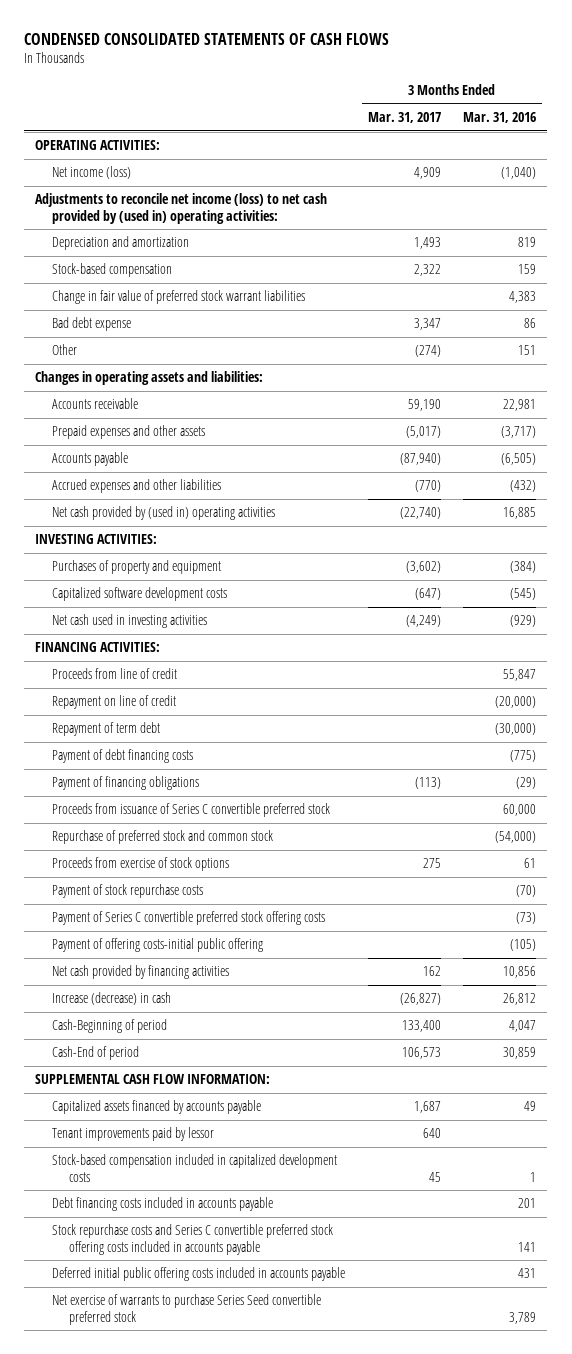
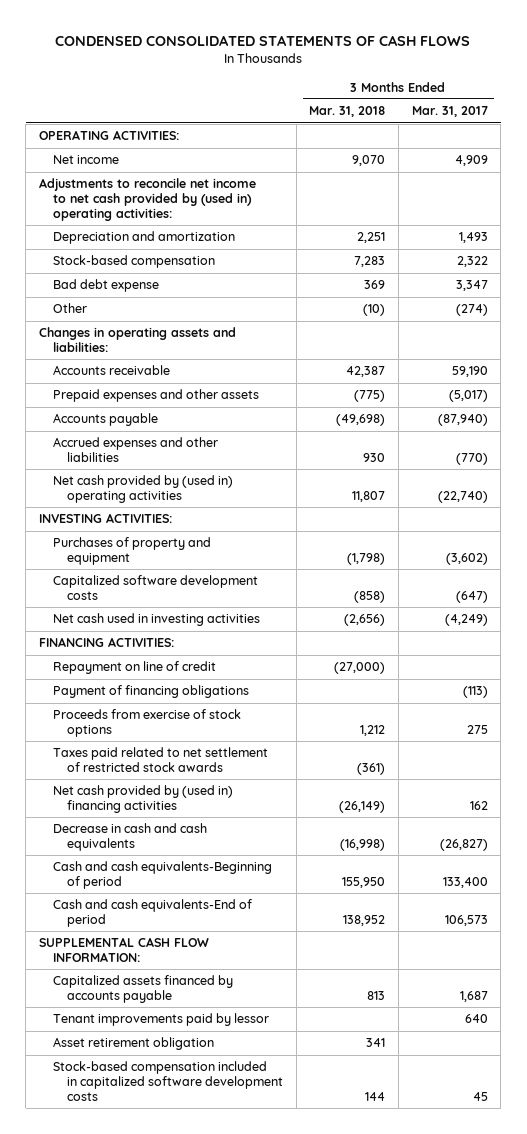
[463,112,537,124] Mar. 31, 2016 -> none
none -> [309,106,386,118] Mar. 31, 2018
[52,166,132,180] Net income (loss) -> [53,155,120,165] Net income
[35,193,328,224] Adjustments to reconcile net income (loss) to net cash provided by (used in) operating activities: -> [39,178,257,221] Adjustments to reconcile net income to net cash provided by (used in) operating activities:
[52,290,306,305] Change in fair value of preferred stock warrant liabilities -> none
[52,668,178,680] Proceeds from line of credit -> none
[52,722,161,737] Repayment of term debt -> none
[52,749,194,764] Payment of debt financing costs -> none
[52,803,331,818] Proceeds from issuance of Series C convertible preferred stock -> none
[52,830,274,845] Repurchase of preferred stock and common stock -> none
[52,884,204,899] Payment of stock repurchase costs -> none
[52,911,326,926] Payment of Series C convertible preferred stock offering costs -> none
[52,938,264,953] Payment of offering costs-initial public offering -> none
none -> [53,747,269,772] Taxes paid related to net settlement of restricted stock awards
[52,965,230,980] Net cash provided by financing activities -> [53,785,234,813] Net cash provided by (used in) financing activities
[52,992,172,1006] Increase (decrease) in cash -> [53,823,208,851] Decrease in cash and cash equivalents
[52,1019,168,1034] Cash-Beginning of period -> [53,861,273,889] Cash and cash equivalents-Beginning of period
[52,1046,140,1061] Cash-End of period -> [53,899,253,927] Cash and cash equivalents-End of period
[52,1197,274,1212] Debt financing costs included in accounts payable -> none
[52,1224,334,1255] Stock repurchase costs and Series C convertible preferred stock offering costs included in accounts payable -> none
[52,1267,346,1282] Deferred initial public offering costs included in accounts payable -> none
[52,1294,322,1325] Net exercise of warrants to purchase Series Seed convertible preferred stock -> none
none -> [53,1037,215,1051] Asset retirement obligation
[52,1154,338,1182] Stock-based compensation included in capitalized development costs -> [53,1061,284,1101] Stock-based compensation included in capitalized software development costs

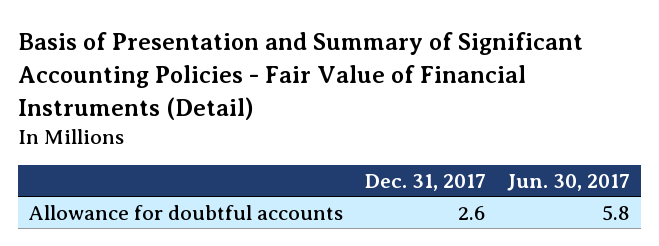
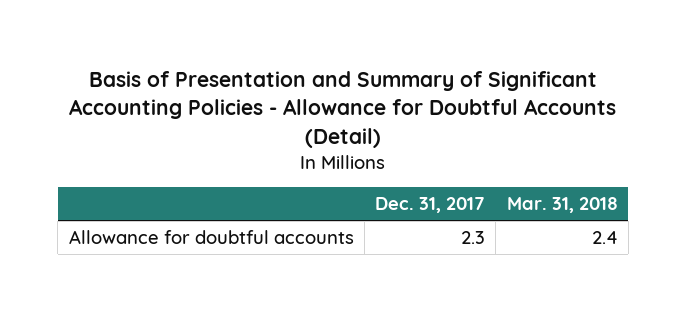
[17,32,583,120] Basis of Presentation and Summary of Significant Accounting Policies - Fair Value of Financial Instruments (Detail) -> [69,70,617,148] Basis of Presentation and Summary of Significant Accounting Policies - Allowance for Doubtful Accounts (Detail)
[507,173,631,191] Jun. 30, 2017 -> none
none -> [506,197,618,214] Mar. 31, 2018
[457,205,486,220] 2.6 -> [461,231,486,245] 2.3

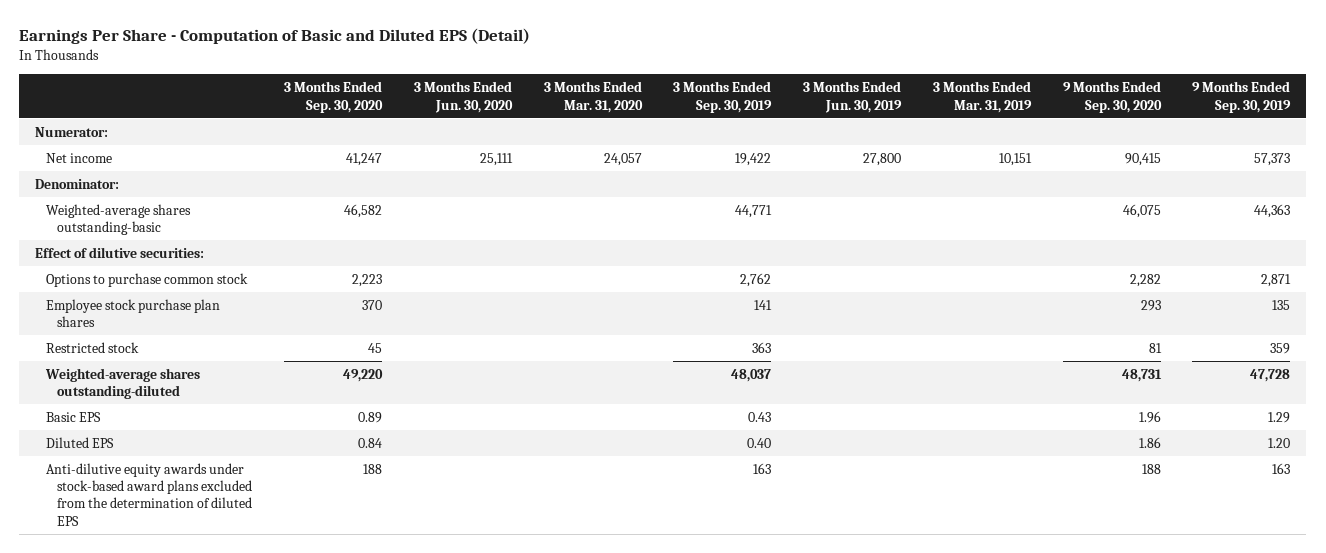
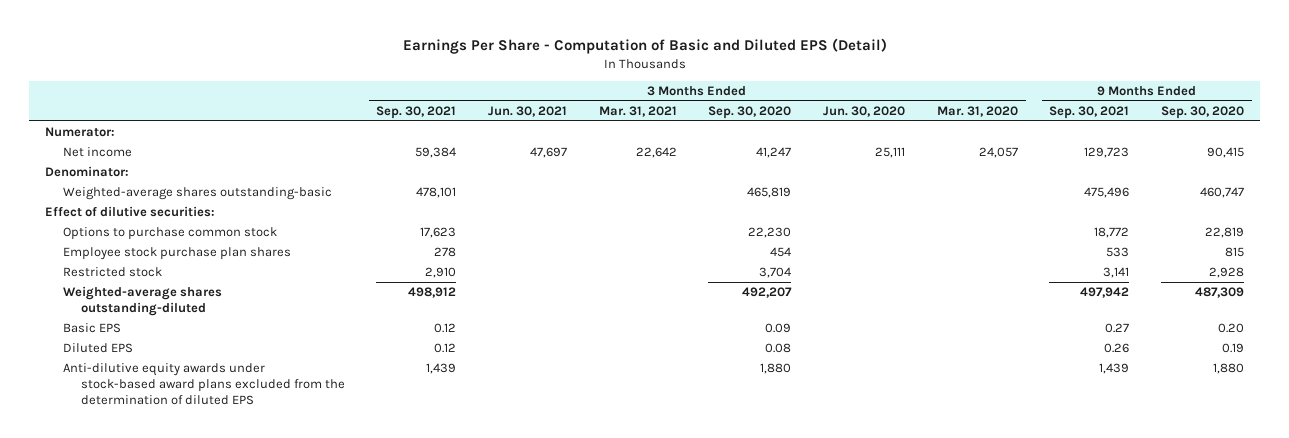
[673,81,773,113] 3 Months Ended Sep. 30, 2019 -> none
[803,81,903,113] 3 Months Ended Jun. 30, 2019 -> none
[932,81,1032,113] 3 Months Ended Mar. 31, 2019 -> none
[1192,81,1292,113] 9 Months Ended Sep. 30, 2019 -> none
none -> [376,105,457,119] Sep. 30, 2021
none -> [488,105,568,117] Jun. 30, 2021
none -> [598,105,677,117] Mar. 31, 2021
none -> [1049,105,1130,119] Sep. 30, 2021
[344,203,383,218] 46,582 -> [747,187,792,199] 465,819
[1122,203,1161,218] 46,075 -> [1200,187,1245,199] 460,747
[352,273,383,287] 2,223 -> [748,227,792,239] 22,230
[1129,273,1161,287] 2,282 -> [1205,227,1245,239] 22,819
[362,299,383,310] 370 -> [770,247,792,258] 454
[1140,299,1161,311] 293 -> [1225,247,1245,258] 815
[368,342,383,353] 45 -> [759,267,792,279] 3,704
[1148,342,1162,353] 81 -> [1209,267,1245,279] 2,928
[343,368,384,382] 49,220 -> [742,287,793,299] 492,207
[1121,368,1162,382] 48,731 -> [1195,287,1245,299] 487,309
[358,411,383,423] 0.89 -> [765,323,792,334] 0.09
[1138,410,1161,423] 1.96 -> [1218,323,1245,334] 0.20
[358,437,383,448] 0.84 -> [765,343,792,354] 0.08
[1138,436,1161,448] 1.86 -> [1222,343,1245,354] 0.19
[363,463,383,474] 188 -> [760,363,792,375] 1,880
[1141,463,1161,474] 188 -> [1213,363,1245,375] 1,880

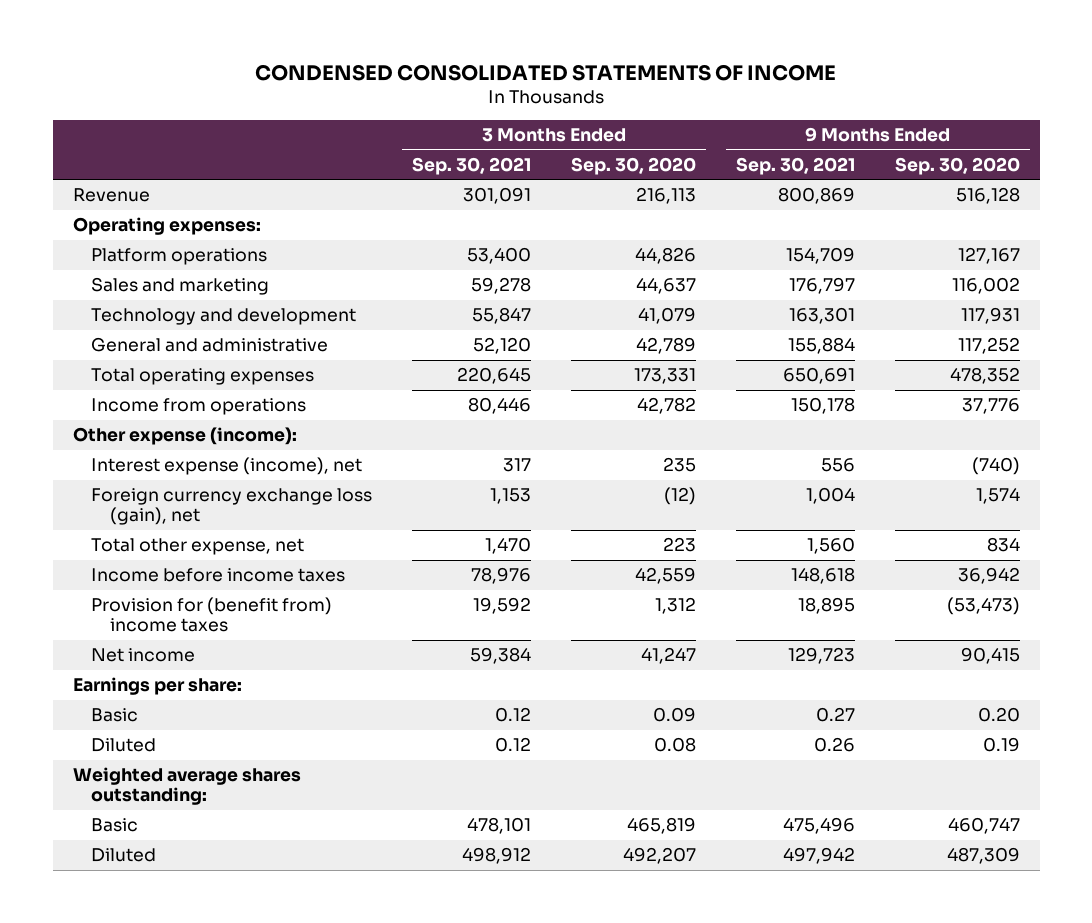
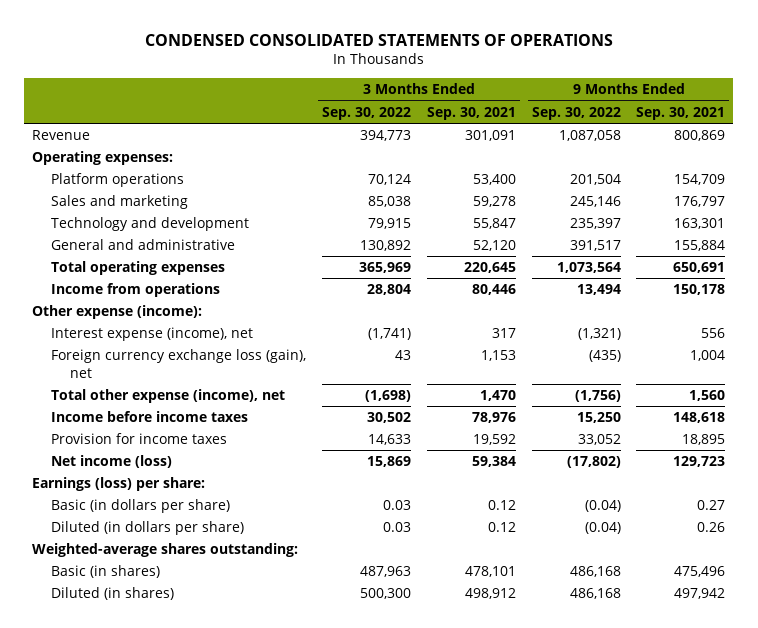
[255,63,837,81] CONDENSED CONSOLIDATED STATEMENTS OF INCOME -> [144,33,613,46] CONDENSED CONSOLIDATED STATEMENTS OF OPERATIONS
[570,156,696,175] Sep. 30, 2020 -> none
[894,156,1020,175] Sep. 30, 2020 -> none
none -> [321,106,411,120] Sep. 30, 2022
none -> [531,106,621,120] Sep. 30, 2022
[91,538,305,556] Total other expense, net -> [50,389,285,404] Total other expense (income), net
[91,597,333,633] Provision for (benefit from) income taxes -> [50,433,227,445] Provision for income taxes
[91,648,196,663] Net income -> [50,455,172,469] Net income (loss)
[72,677,242,696] Earnings per share: -> [32,477,206,492] Earnings (loss) per share:
[91,708,139,723] Basic -> [50,499,230,514] Basic (in dollars per share)
[91,738,157,753] Diluted -> [50,521,244,536] Diluted (in dollars per share)
[72,767,301,806] Weighted average shares outstanding: -> [32,543,299,558] Weighted-average shares outstanding:
[91,818,139,833] Basic -> [50,565,160,579] Basic (in shares)
[91,848,157,863] Diluted -> [50,587,174,601] Diluted (in shares)

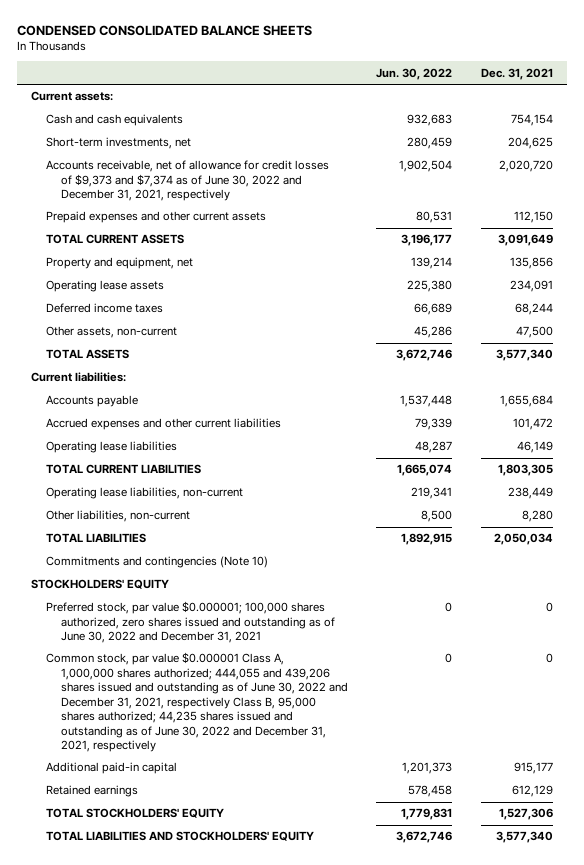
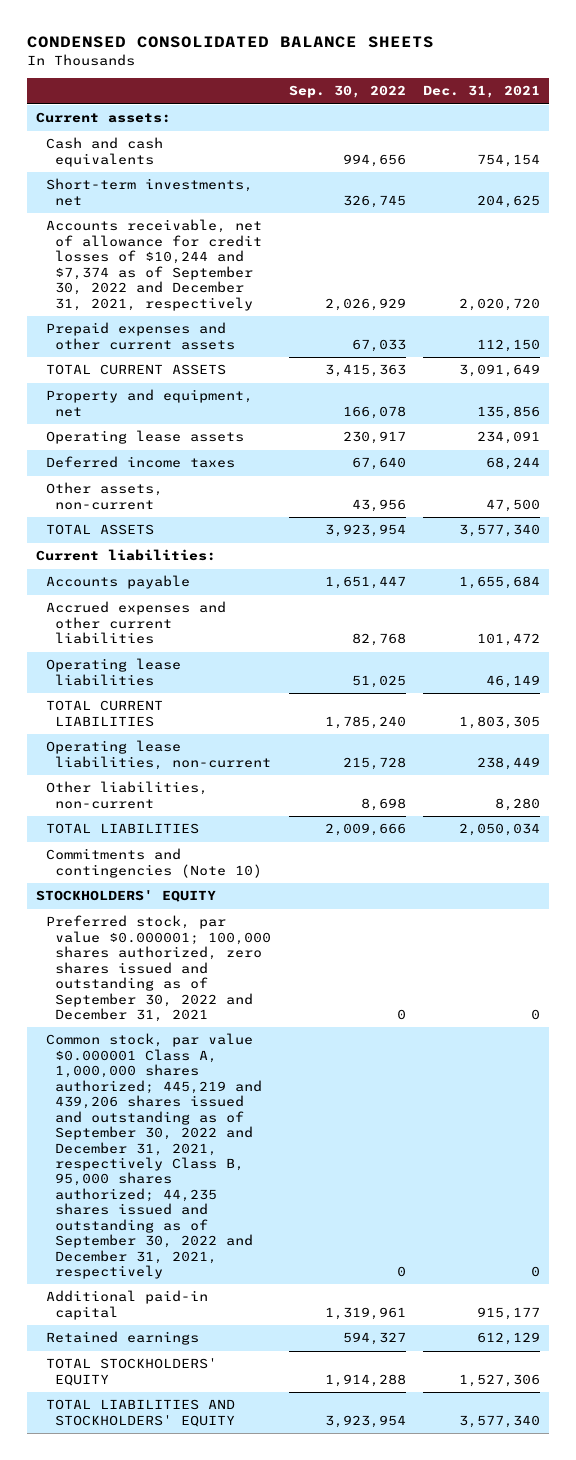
[376,67,453,80] Jun. 30, 2022 -> none
none -> [288,85,406,99] Sep. 30, 2022
[45,160,329,202] Accounts receivable, net of allowance for credit losses of $9,373 and $7,374 as of June 30, 2022 and December 31, 2021, respectively -> [45,219,262,311] Accounts receivable, net of allowance for credit losses of $10,244 and $7,374 as of September 30, 2022 and December 31, 2021, respectively
[45,601,335,644] Preferred stock, par value $0.000001; 100,000 shares authorized, zero shares issued and outstanding as of June 30, 2022 and December 31, 2021 -> [45,915,271,1023] Preferred stock, par value $0.000001; 100,000 shares authorized, zero shares issued and outstanding as of September 30, 2022 and December 31, 2021
[45,652,348,753] Common stock, par value $0.000001 Class A, 1,000,000 shares authorized; 444,055 and 439,206 shares issued and outstanding as of June 30, 2022 and December 31, 2021, respectively Class B, 95,000 shares authorized; 44,235 shares issued and outstanding as of June 30, 2022 and December 31, 2021, respectively -> [45,1033,262,1280] Common stock, par value $0.000001 Class A, 1,000,000 shares authorized; 445,219 and 439,206 shares issued and outstanding as of September 30, 2022 and December 31, 2021, respectively Class B, 95,000 shares authorized; 44,235 shares issued and outstanding as of September 30, 2022 and December 31, 2021, respectively

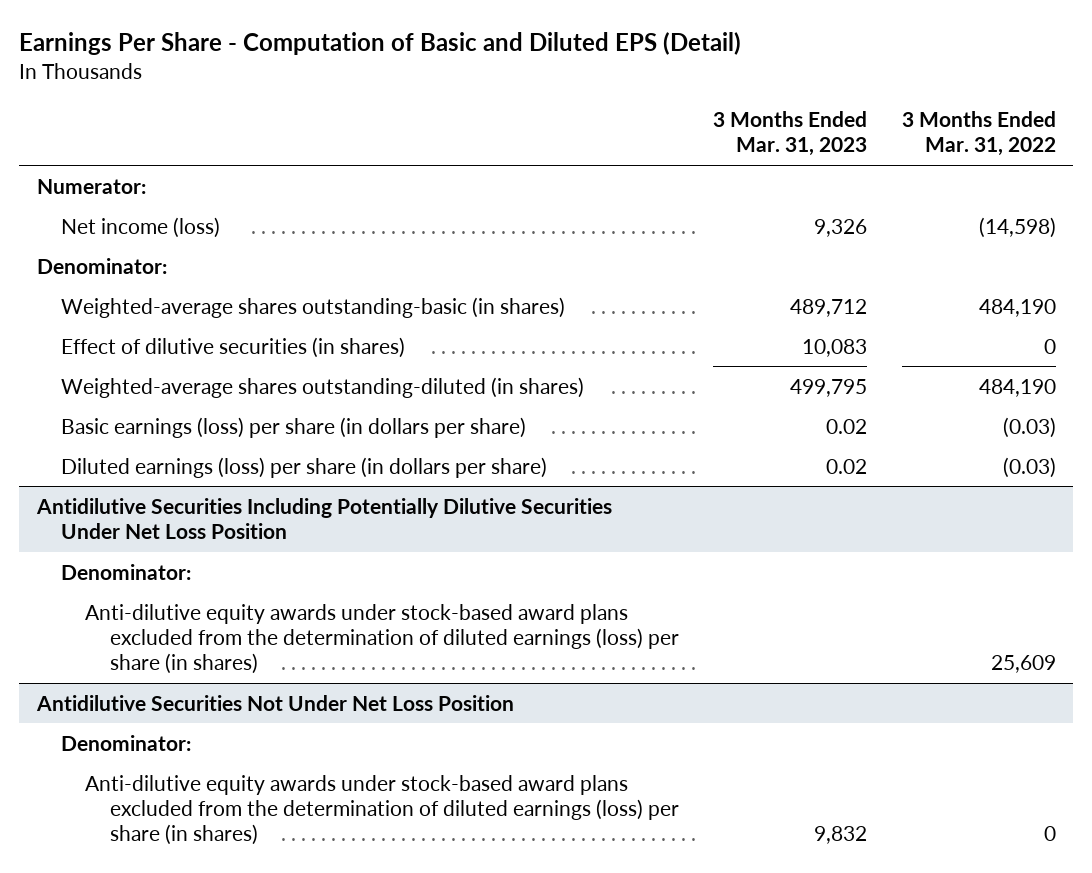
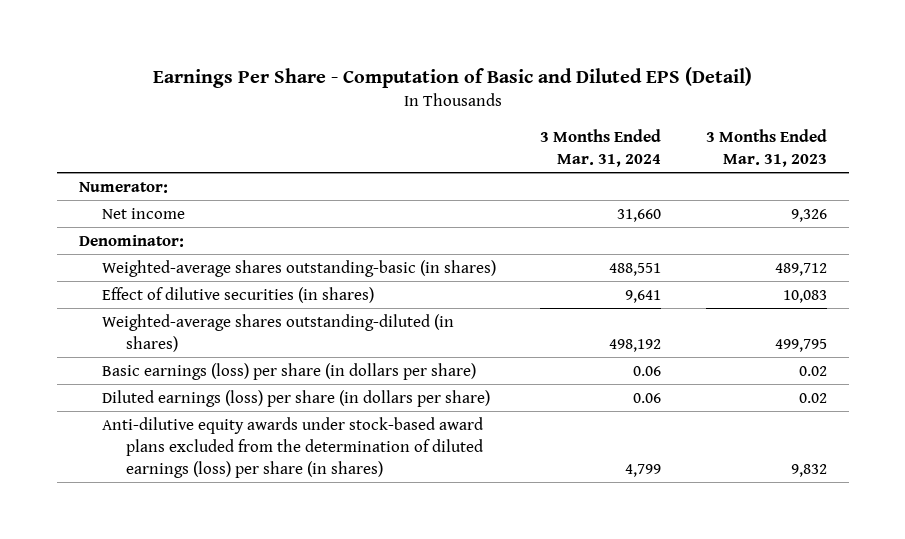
[901,111,1056,157] 3 Months Ended Mar. 31, 2022 -> none
none -> [540,129,662,167] 3 Months Ended Mar. 31, 2024
[60,216,220,238] Net income (loss) -> [102,207,186,219] Net income
[35,497,612,539] Antidilutive Securities Including Potentially Dilutive Securities Under Net Loss Position -> none
[60,563,191,580] Denominator: -> none
[85,603,679,675] Anti-dilutive equity awards under stock-based award plans excluded from the determination of diluted earnings (loss) per share (in shares) -> none
[35,694,514,711] Antidilutive Securities Not Under Net Loss Position -> none
[60,734,191,751] Denominator: -> none

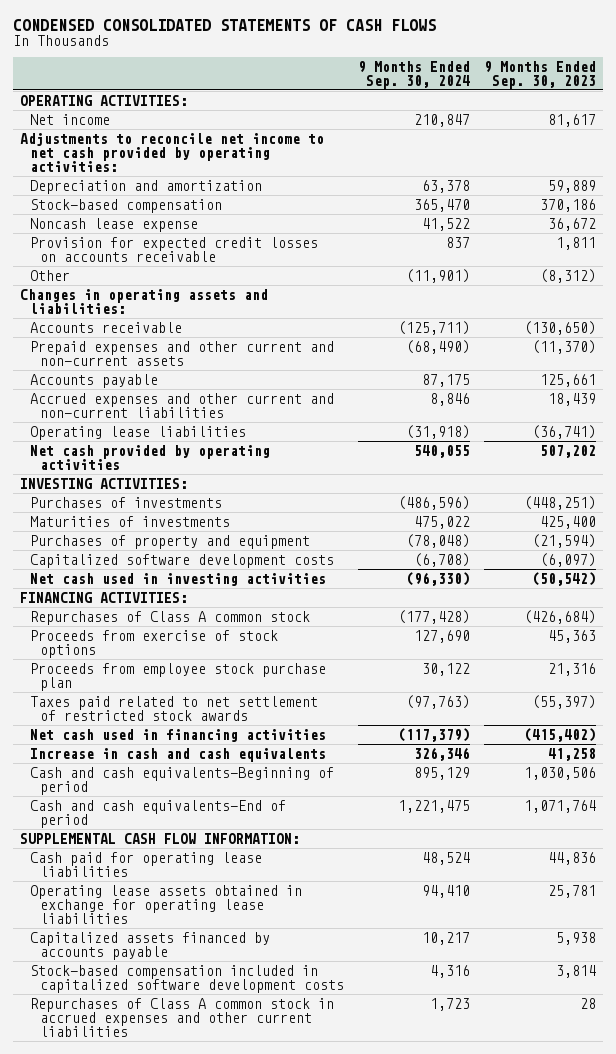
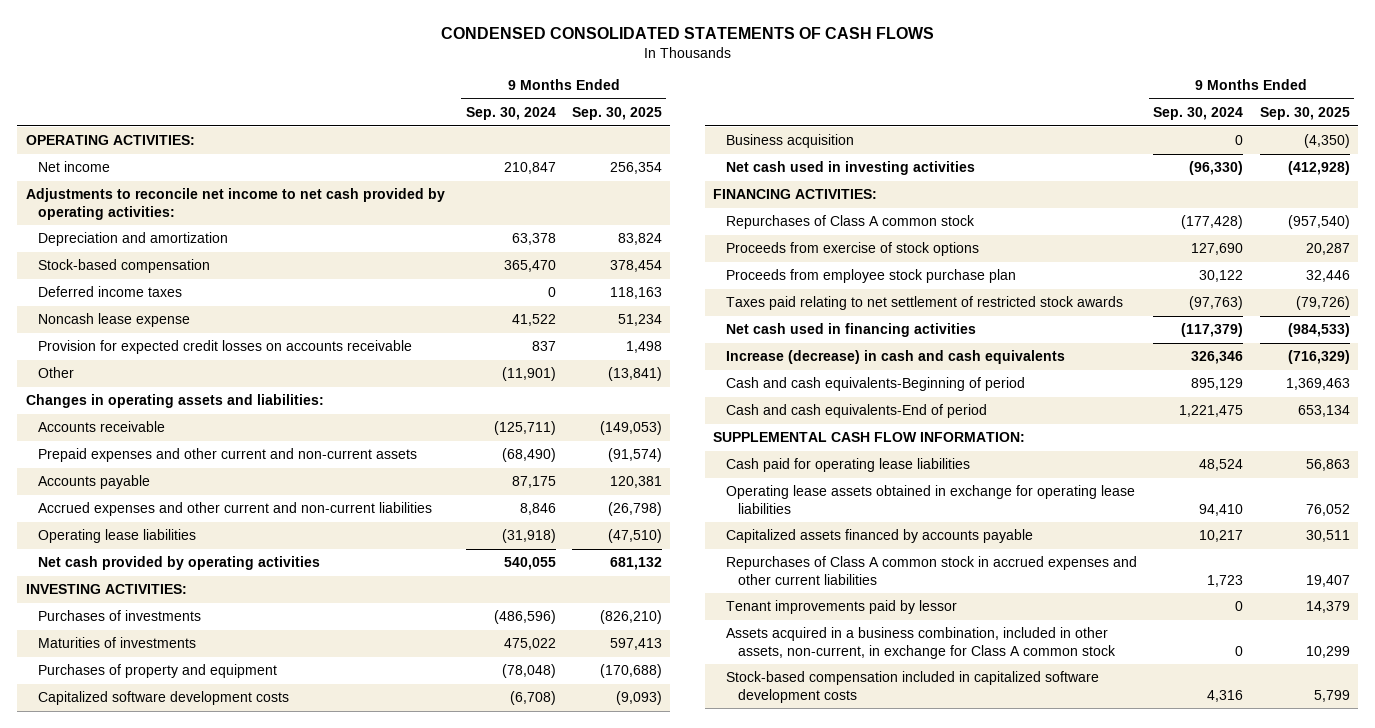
[483,60,596,89] 9 Months Ended Sep. 30, 2023 -> none
none -> [572,106,663,120] Sep. 30, 2025
none -> [38,286,183,298] Deferred income taxes
none -> [725,134,854,149] Business acquisition
[29,695,318,721] Taxes paid related to net settlement of restricted stock awards -> [725,296,1123,311] Taxes paid relating to net settlement of restricted stock awards
[29,747,326,762] Increase in cash and cash equivalents -> [725,350,1065,365] Increase (decrease) in cash and cash equivalents
none -> [725,600,957,615] Tenant improvements paid by lessor
none -> [725,627,1117,659] Assets acquired in a business combination, included in other assets, non-current, in exchange for Class A common stock
[29,964,344,993] Stock-based compensation included in capitalized software development costs -> [725,671,1099,703] Stock-based compensation included in capitalized software development costs

